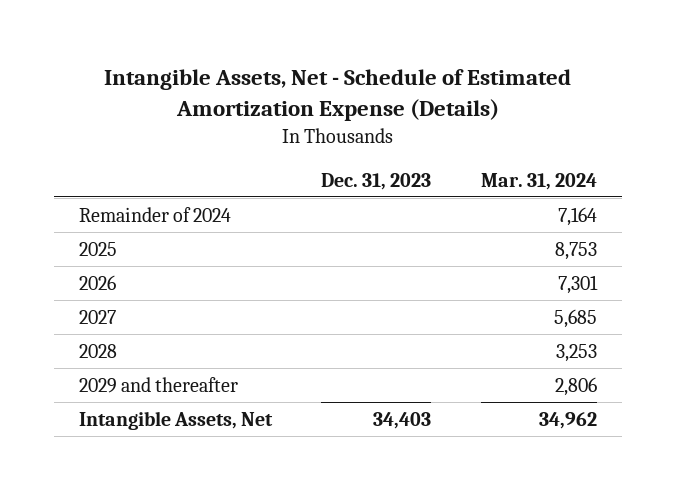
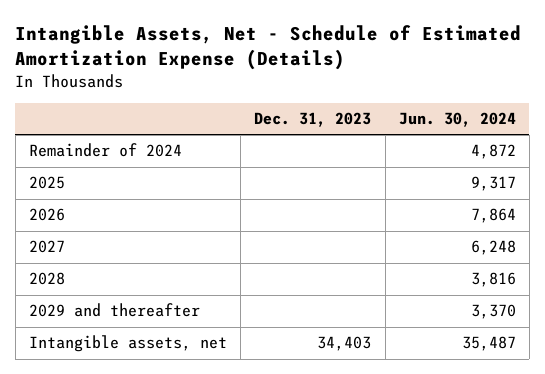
[481,172,598,190] Mar. 31, 2024 -> none
none -> [398,112,516,128] Jun. 30, 2024
[78,410,273,430] Intangible Assets, Net -> [29,335,228,353] Intangible assets, net

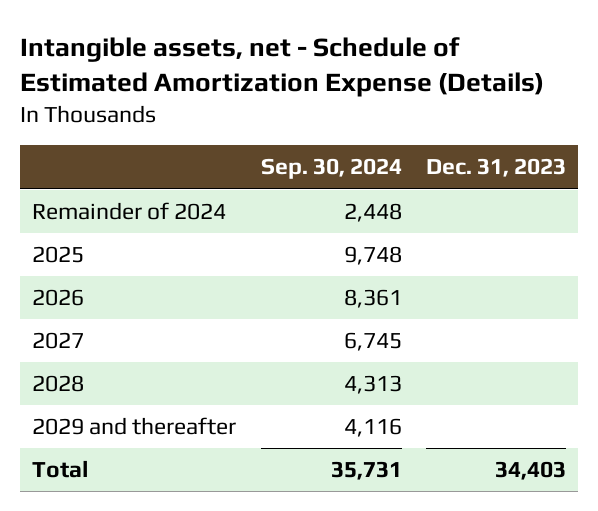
[15,25,522,71] Intangible Assets, Net - Schedule of Estimated Amortization Expense (Details) -> [20,36,545,98] Intangible assets, net - Schedule of Estimated Amortization Expense (Details)
[398,112,516,128] Jun. 30, 2024 -> none
none -> [260,158,402,180] Sep. 30, 2024
[29,335,228,353] Intangible assets, net -> [32,460,89,479] Total

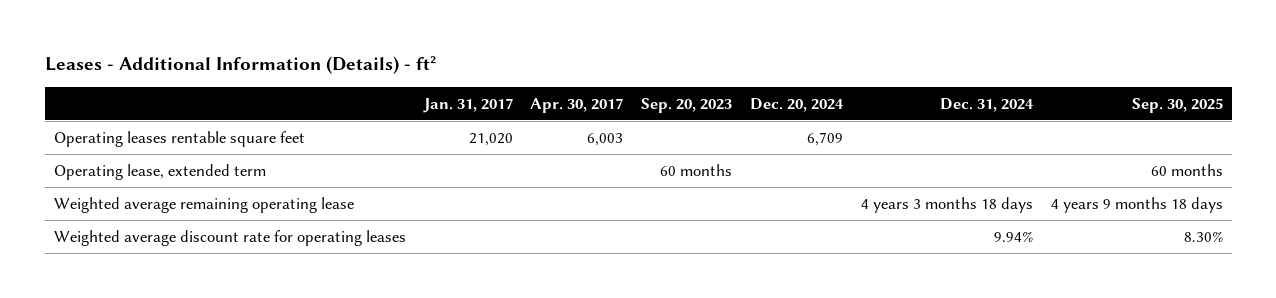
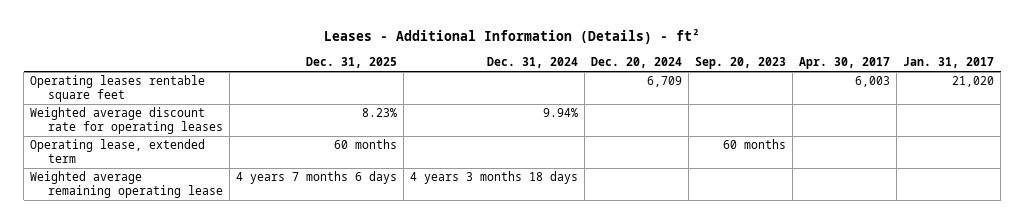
[1131,97,1223,113] Sep. 30, 2025 -> none
none -> [306,57,398,69] Dec. 31, 2025
[53,229,406,246] Weighted average discount rate for operating leases -> [30,107,224,135] Weighted average discount rate for operating leases

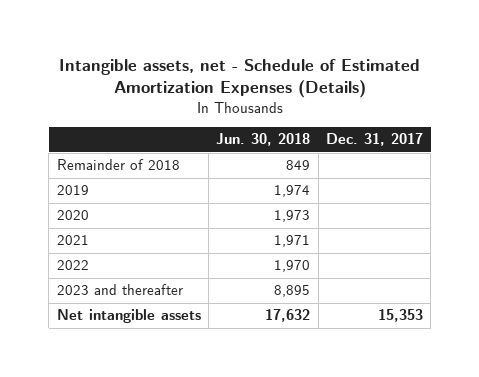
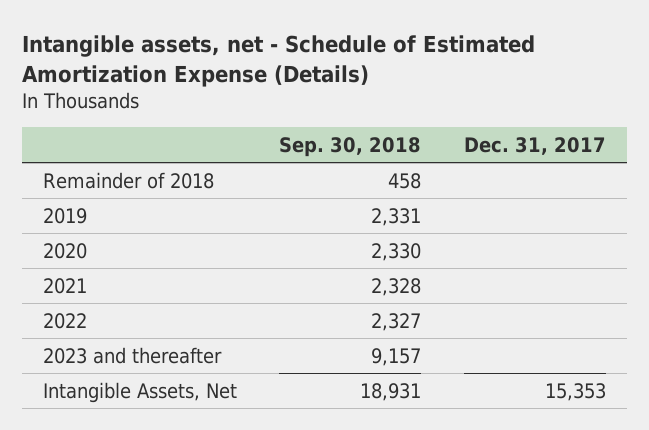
[58,59,420,99] Intangible assets, net - Schedule of Estimated Amortization Expenses (Details) -> [22,35,536,88] Intangible assets, net - Schedule of Estimated Amortization Expense (Details)
[216,133,311,147] Jun. 30, 2018 -> none
none -> [279,136,422,157] Sep. 30, 2018
[56,309,201,324] Net intangible assets -> [43,381,238,403] Intangible Assets, Net

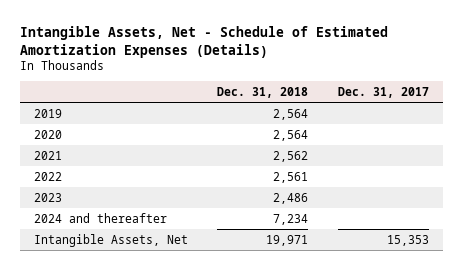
[22,35,536,88] Intangible assets, net - Schedule of Estimated Amortization Expense (Details) -> [19,26,388,58] Intangible Assets, Net - Schedule of Estimated Amortization Expenses (Details)
[279,136,422,157] Sep. 30, 2018 -> none
none -> [217,86,309,98] Dec. 31, 2018
[43,171,215,189] Remainder of 2018 -> none
none -> [34,192,63,202] 2023
[43,346,223,364] 2023 and thereafter -> [34,212,168,223] 2024 and thereafter

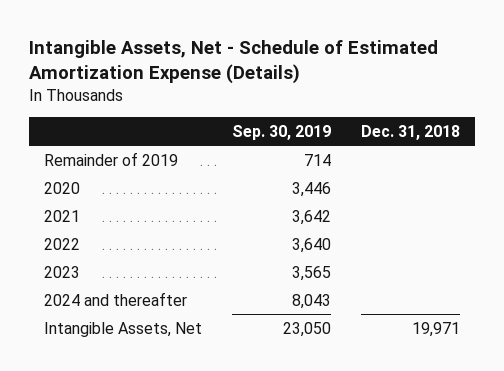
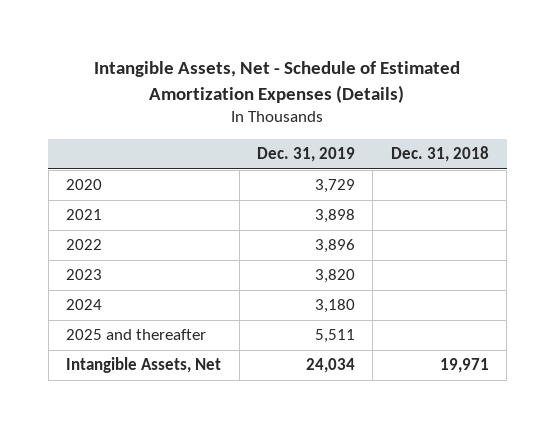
[28,39,438,84] Intangible Assets, Net - Schedule of Estimated Amortization Expense (Details) -> [94,60,461,103] Intangible Assets, Net - Schedule of Estimated Amortization Expenses (Details)
[231,124,331,140] Sep. 30, 2019 -> none
none -> [256,147,355,163] Dec. 31, 2019
[43,151,178,166] Remainder of 2019 -> none
none -> [66,299,103,311] 2024
[43,291,187,306] 2024 and thereafter -> [66,329,207,341] 2025 and thereafter

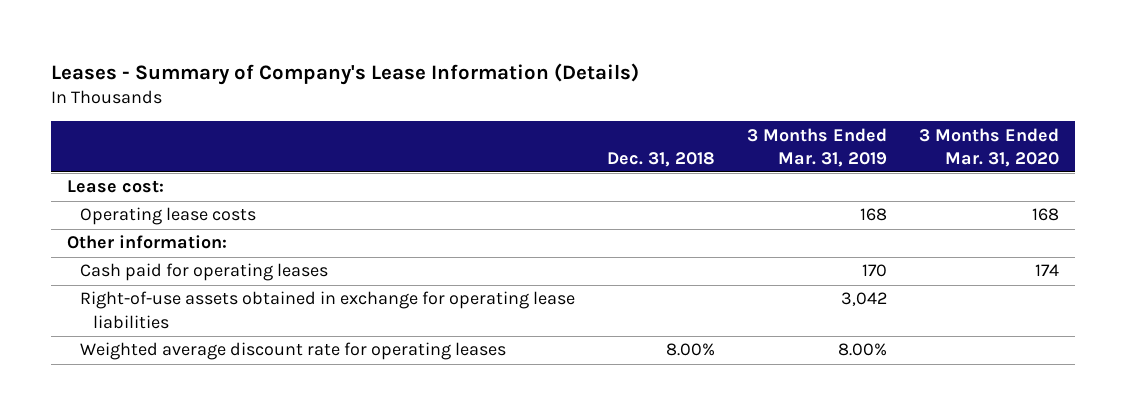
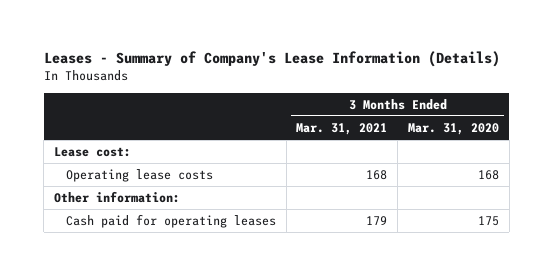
[607,151,716,167] Dec. 31, 2018 -> none
[747,127,888,167] 3 Months Ended Mar. 31, 2019 -> none
none -> [296,122,388,135] Mar. 31, 2021
[80,291,576,329] Right-of-use assets obtained in exchange for operating lease liabilities -> none
[80,342,507,361] Weighted average discount rate for operating leases -> none
[1035,264,1060,277] 174 -> [477,216,499,227] 175

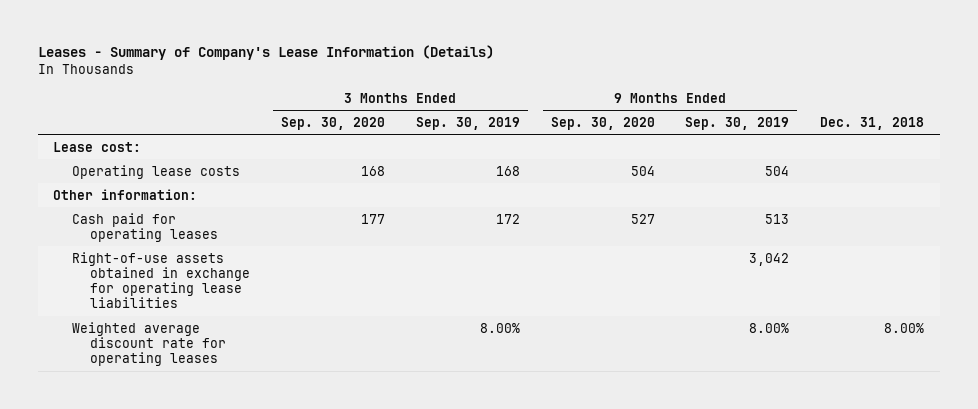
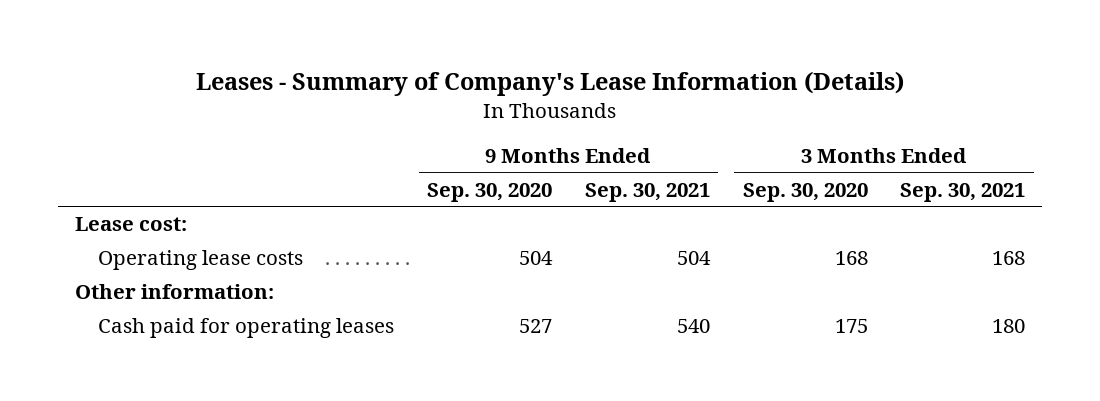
[415,116,520,130] Sep. 30, 2019 -> none
[685,116,790,130] Sep. 30, 2019 -> none
[820,116,925,130] Dec. 31, 2018 -> none
none -> [584,182,710,202] Sep. 30, 2021
none -> [900,182,1026,202] Sep. 30, 2021
[71,251,251,309] Right-of-use assets obtained in exchange for operating lease liabilities -> none
[71,321,227,367] Weighted average discount rate for operating leases -> none
[360,213,385,224] 177 -> [834,319,868,334] 175

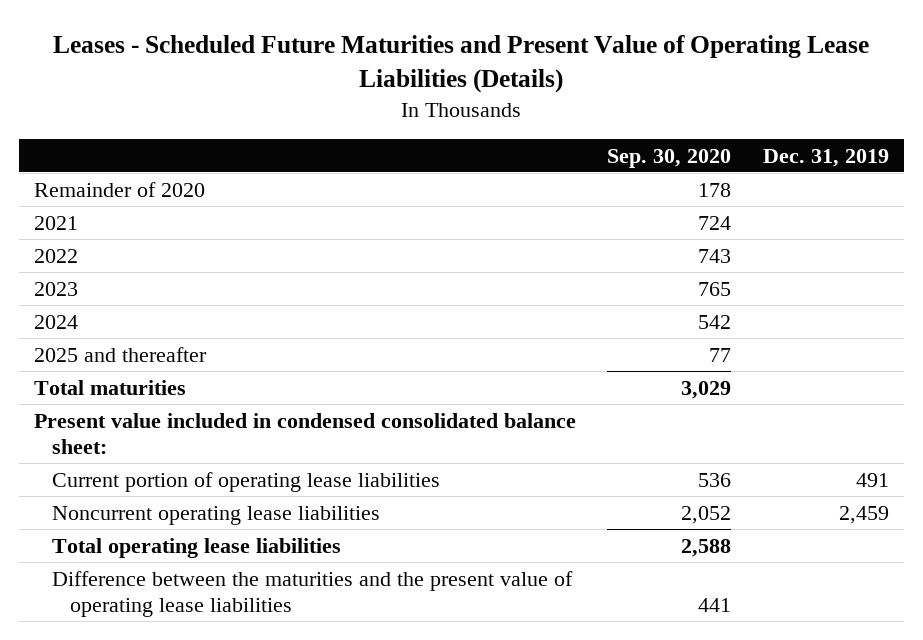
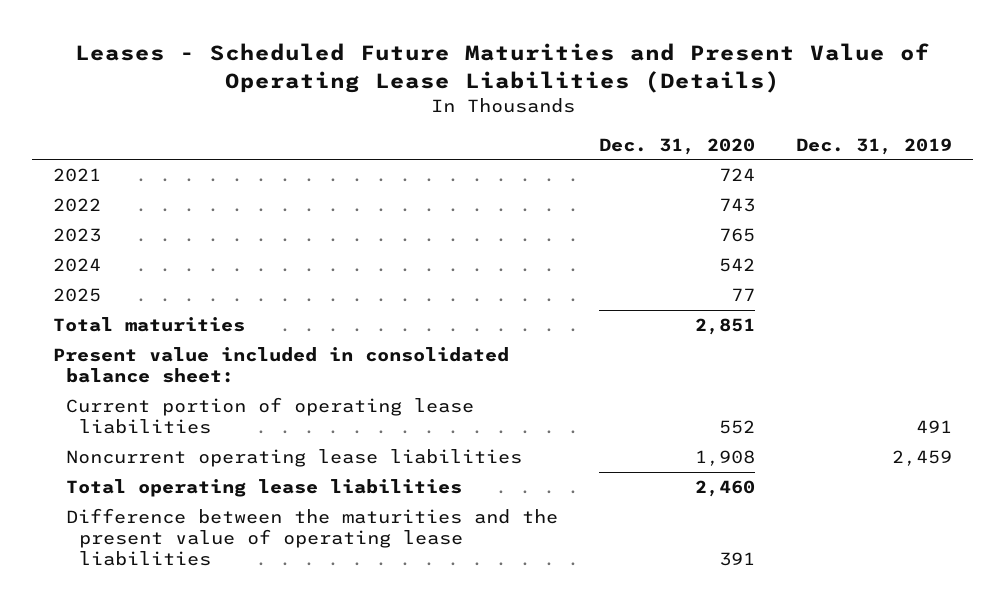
[607,148,732,168] Sep. 30, 2020 -> none
none -> [599,137,756,155] Dec. 31, 2020
[34,181,206,197] Remainder of 2020 -> none
[34,346,208,362] 2025 and thereafter -> none
none -> [53,288,102,303] 2025
[34,412,577,454] Present value included in condensed consolidated balance sheet: -> [53,347,510,383] Present value included in consolidated balance sheet:

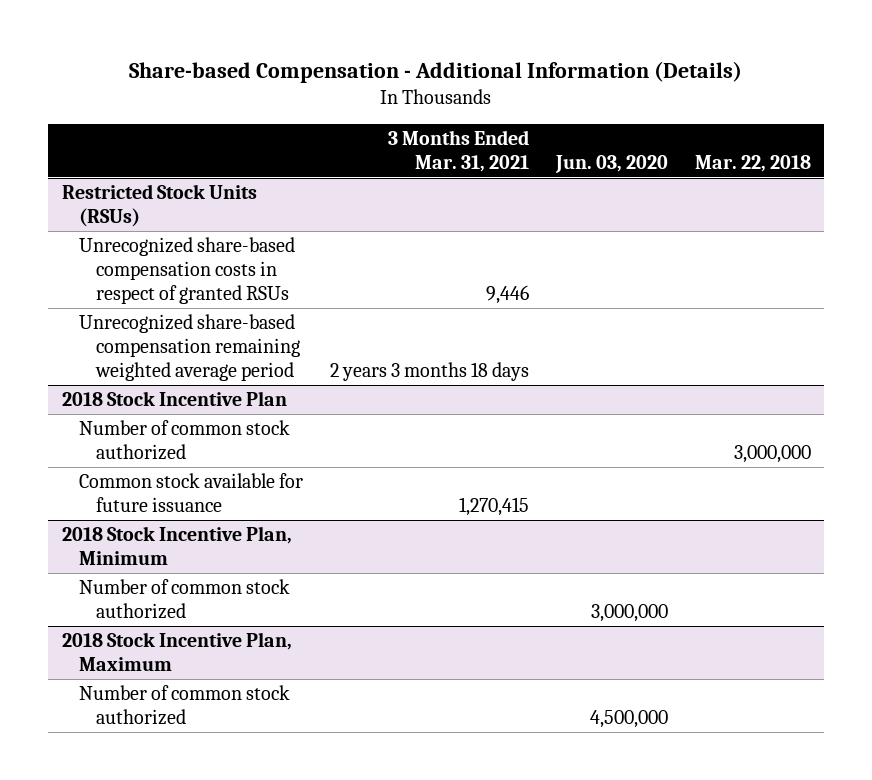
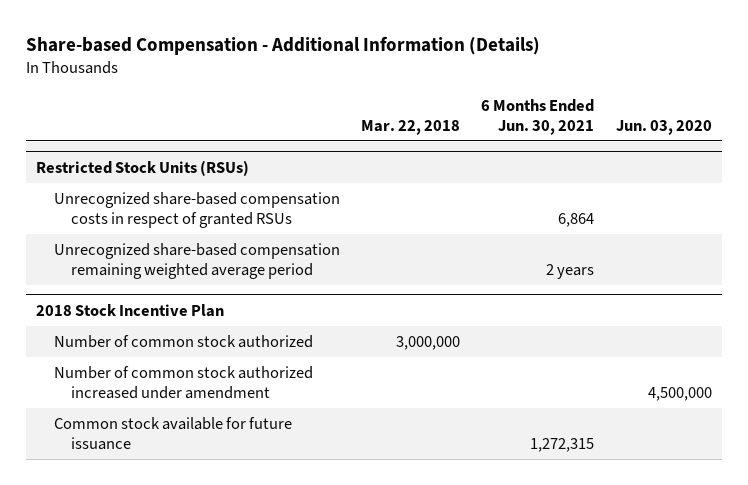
[387,129,529,172] 3 Months Ended Mar. 31, 2021 -> none
none -> [481,98,595,135] 6 Months Ended Jun. 30, 2021
none -> [53,365,313,399] Number of common stock authorized increased under amendment
[61,526,292,566] 2018 Stock Incentive Plan, Minimum -> none
[78,579,290,620] Number of common stock authorized -> none
[61,632,292,672] 2018 Stock Incentive Plan, Maximum -> none
[78,685,290,726] Number of common stock authorized -> none

